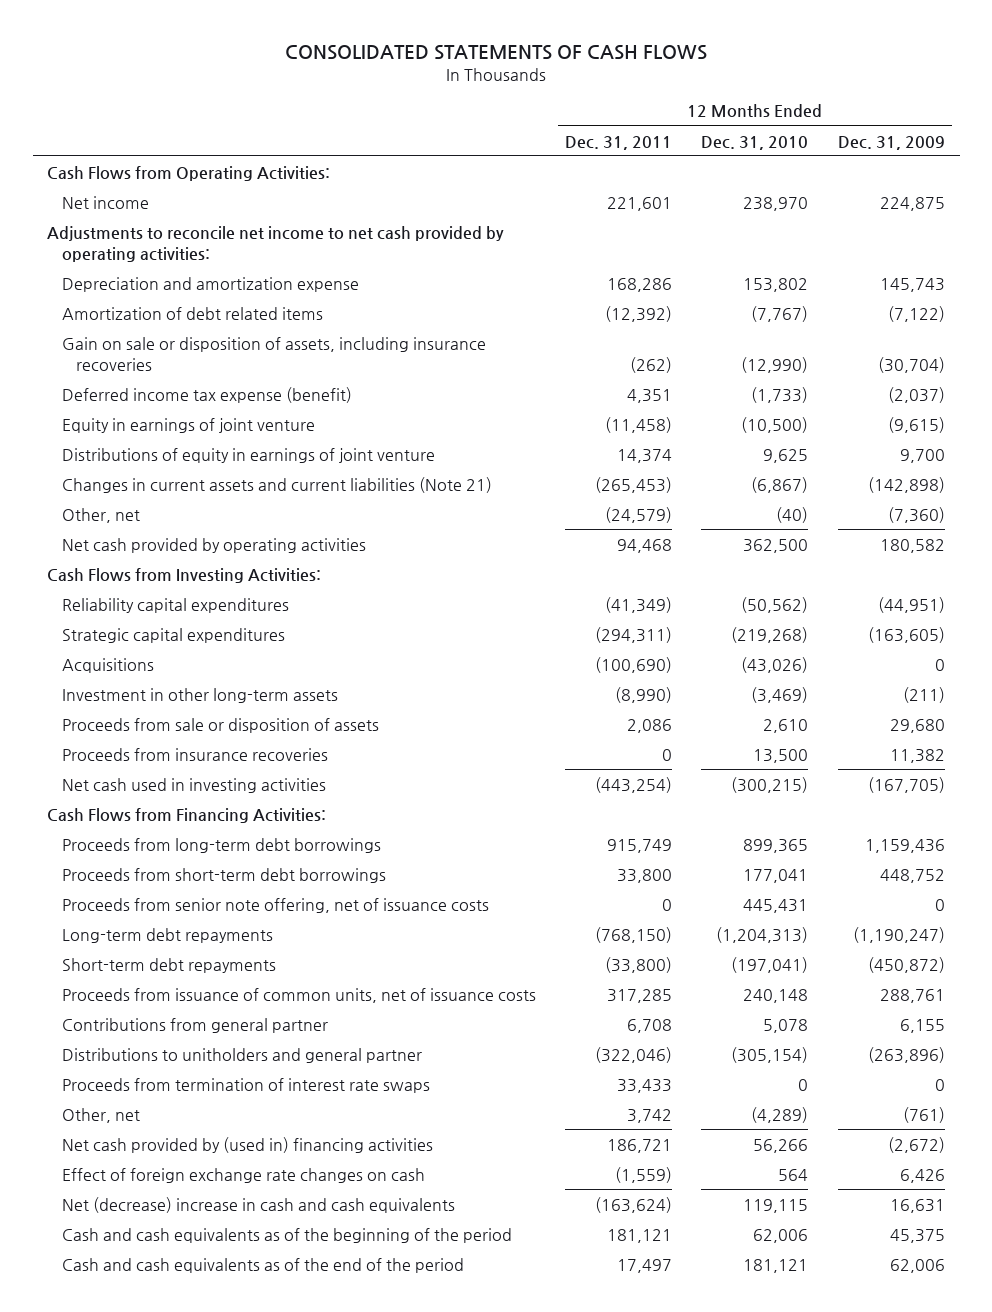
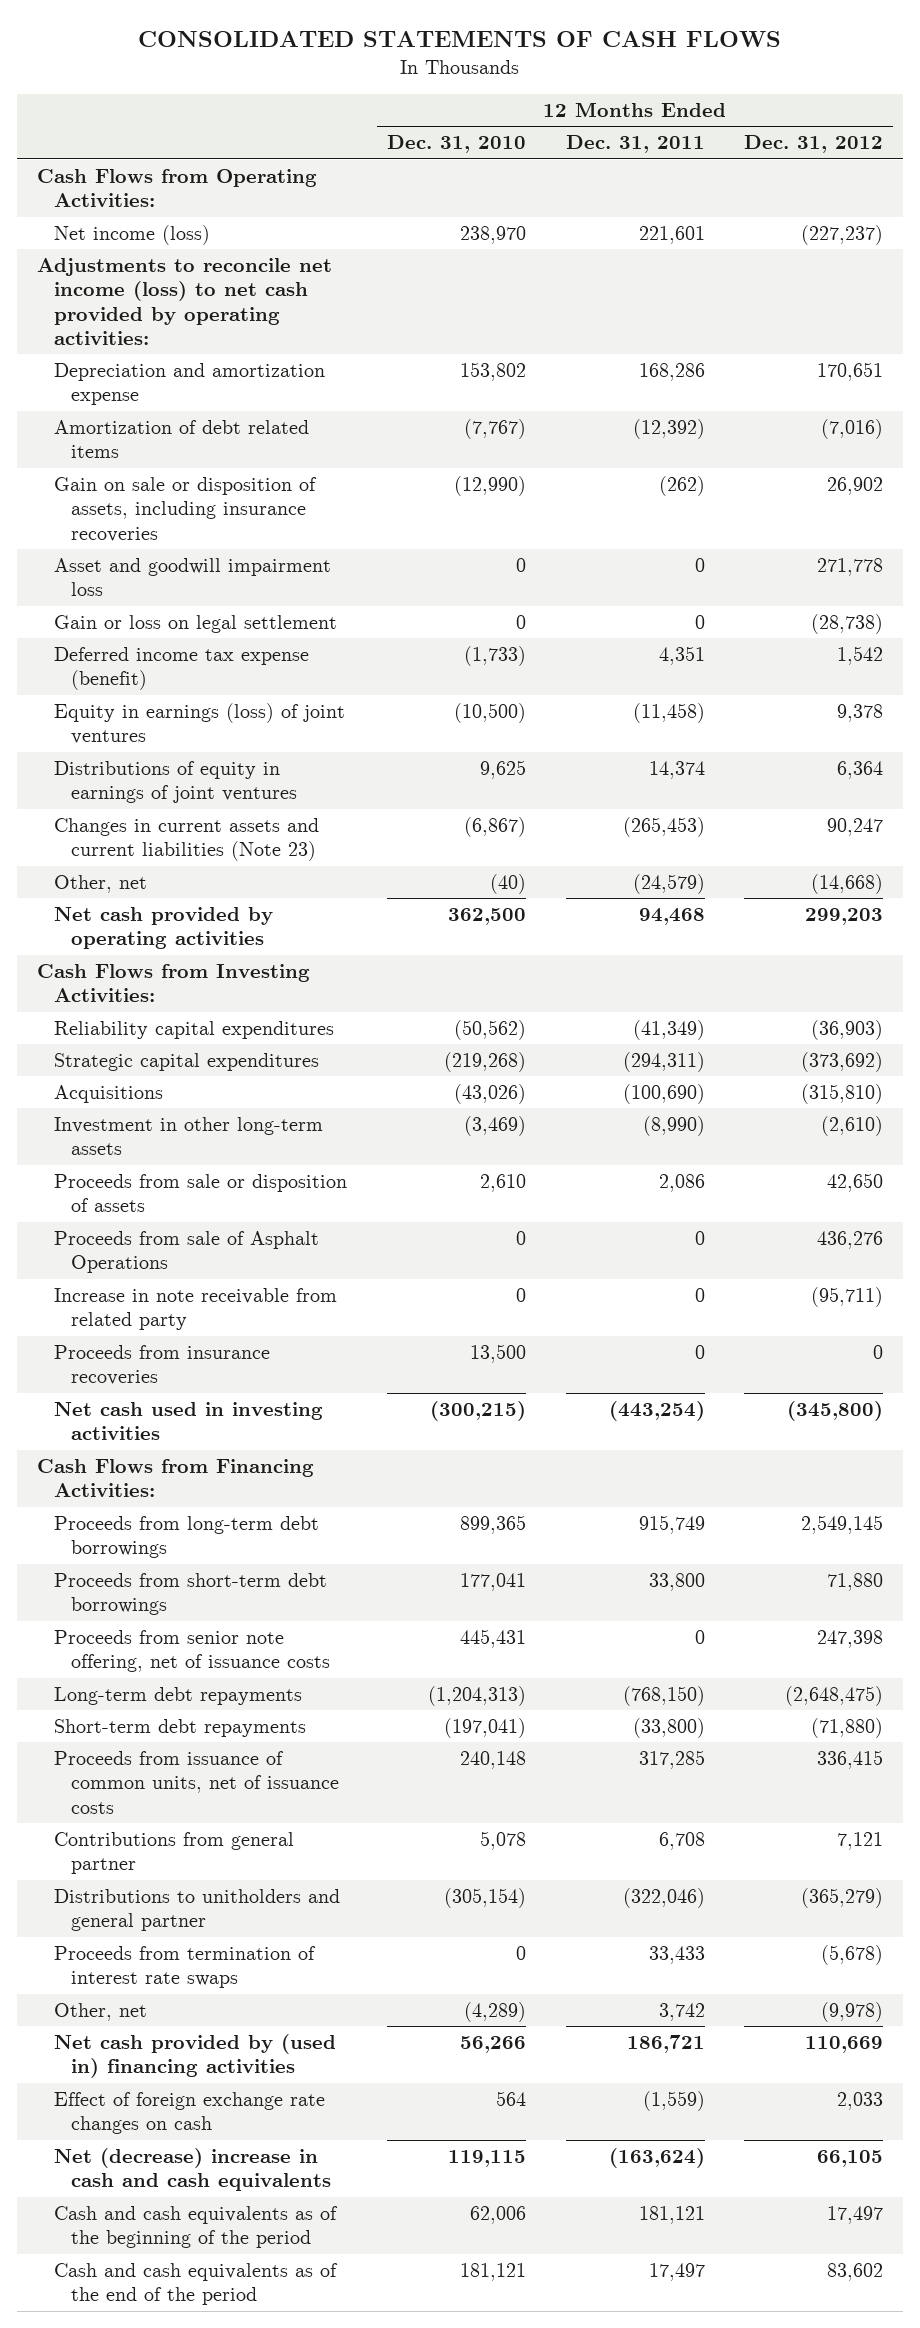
[837,135,945,150] Dec. 31, 2009 -> none
none -> [744,135,884,154] Dec. 31, 2012
[61,195,149,209] Net income -> [53,224,210,245] Net income (loss)
[47,225,505,262] Adjustments to reconcile net income to net cash provided by operating activities: -> [36,257,332,345] Adjustments to reconcile net income (loss) to net cash provided by operating activities:
none -> [53,557,331,597] Asset and goodwill impairment loss
none -> [53,614,337,633] Gain or loss on legal settlement
[61,417,315,433] Equity in earnings of joint venture -> [53,702,345,745] Equity in earnings (loss) of joint ventures
[61,447,435,463] Distributions of equity in earnings of joint venture -> [53,760,298,804] Distributions of equity in earnings of joint ventures
[61,476,492,493] Changes in current assets and current liabilities (Note 21) -> [53,817,319,862] Changes in current assets and current liabilities (Note 23)
none -> [53,1230,319,1274] Proceeds from sale of Asphalt Operations
none -> [53,1287,337,1331] Increase in note receivable from related party

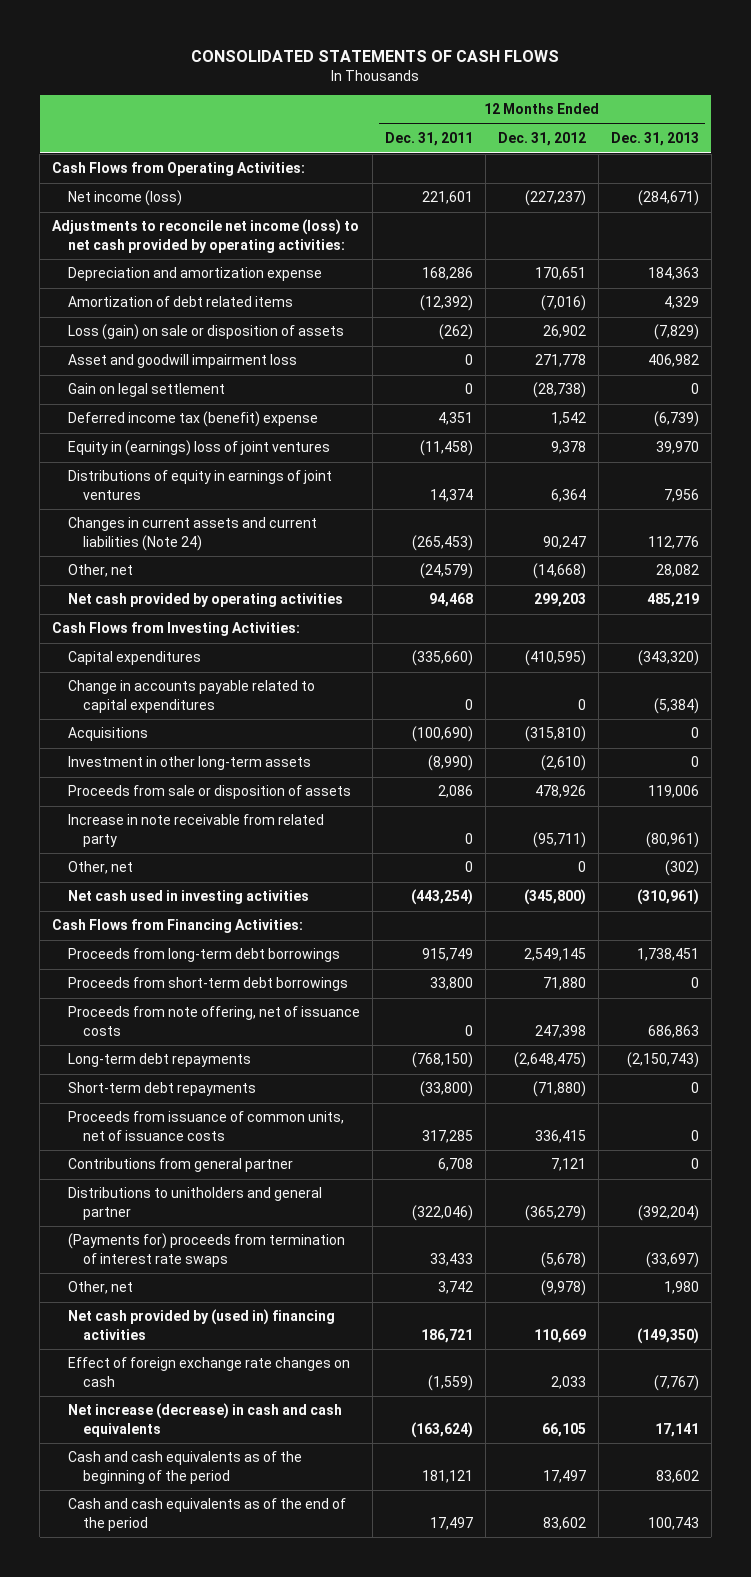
[386,135,526,154] Dec. 31, 2010 -> none
none -> [610,132,699,147] Dec. 31, 2013
[53,476,317,542] Gain on sale or disposition of assets, including insurance recoveries -> [67,324,344,341] Loss (gain) on sale or disposition of assets
[53,614,337,633] Gain or loss on legal settlement -> [67,383,225,398] Gain on legal settlement
[53,646,309,691] Deferred income tax expense (benefit) -> [67,411,318,428] Deferred income tax (benefit) expense
[53,702,345,745] Equity in earnings (loss) of joint ventures -> [67,440,330,457] Equity in (earnings) loss of joint ventures
[53,817,319,862] Changes in current assets and current liabilities (Note 23) -> [67,517,317,551] Changes in current assets and current liabilities (Note 24)
[53,1052,319,1071] Strategic capital expenditures -> none
[53,1020,334,1039] Reliability capital expenditures -> [67,651,201,666] Capital expenditures
[632,1019,705,1040] (41,349) -> [411,650,473,667] (335,660)
[811,1019,884,1040] (36,903) -> [524,650,586,667] (410,595)
none -> [67,680,315,713] Change in accounts payable related to capital expenditures
[53,1230,319,1274] Proceeds from sale of Asphalt Operations -> none
[827,1172,884,1192] 42,650 -> [534,785,586,799] 478,926
[53,1344,270,1386] Proceeds from insurance recoveries -> none
none -> [67,861,133,875] Other, net
[53,1629,331,1673] Proceeds from senior note offering, net of issuance costs -> [67,1006,360,1036] Proceeds from note offering, net of issuance costs
[53,1945,316,1989] Proceeds from termination of interest rate swaps -> [67,1233,345,1267] (Payments for) proceeds from termination of interest rate swaps
[53,2147,332,2192] Net (decrease) increase in cash and cash equivalents -> [67,1403,342,1437] Net increase (decrease) in cash and cash equivalents

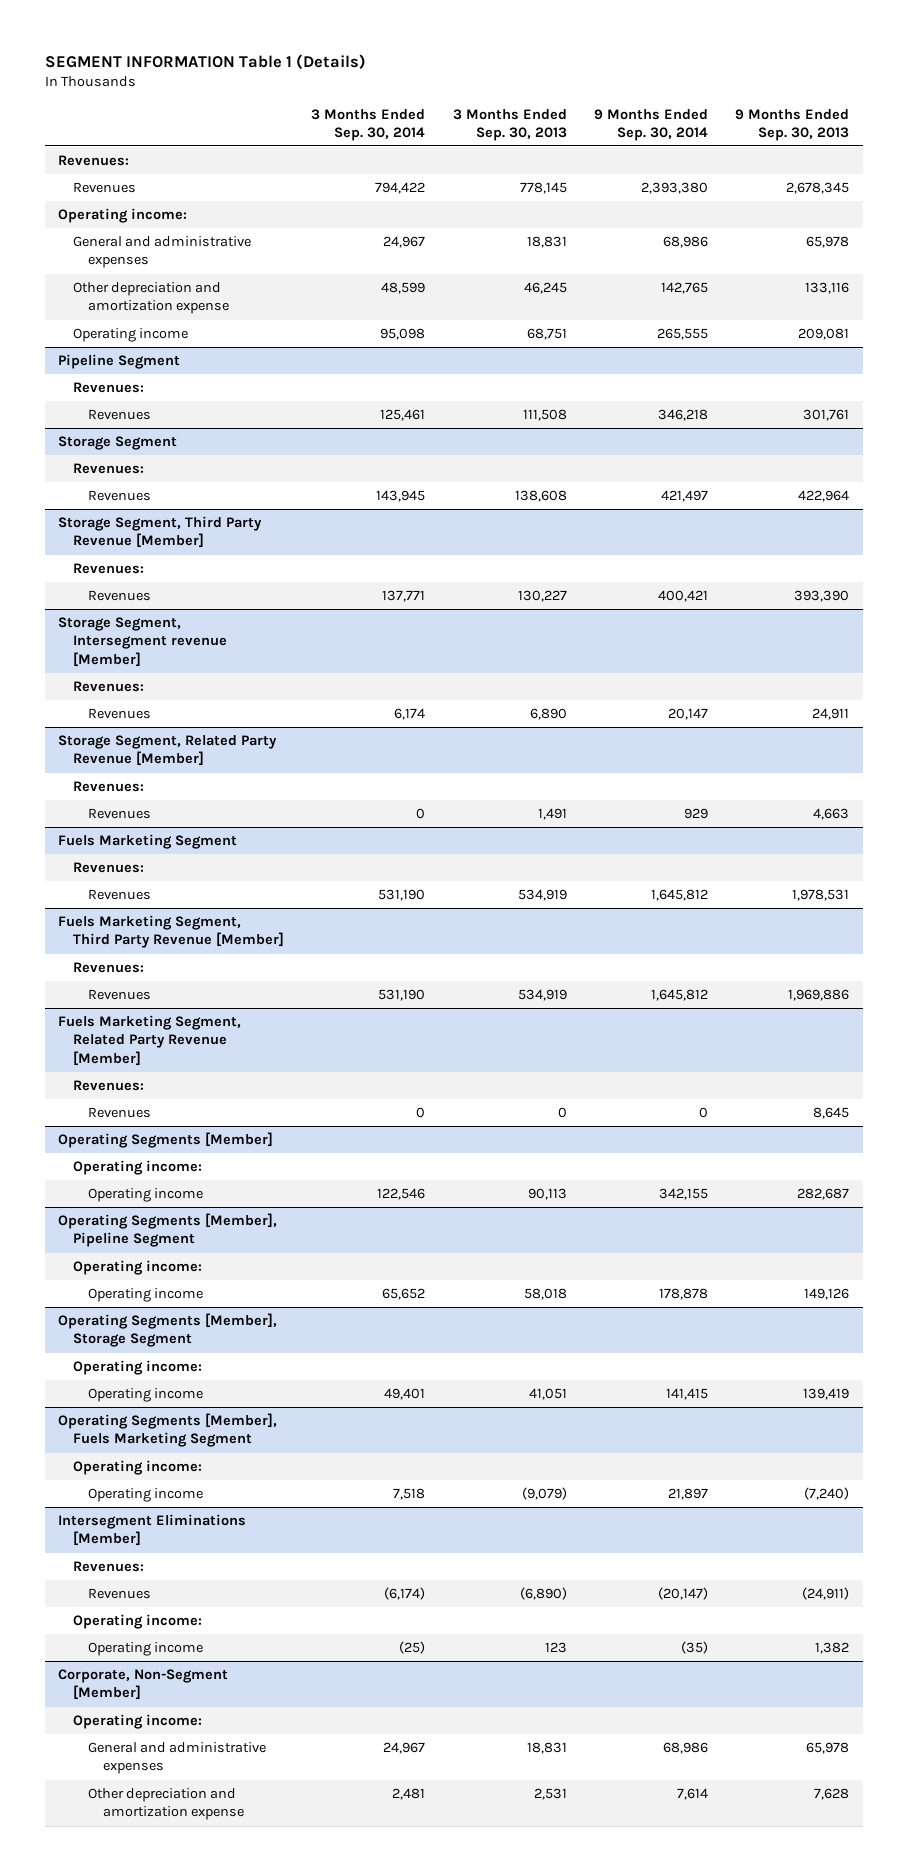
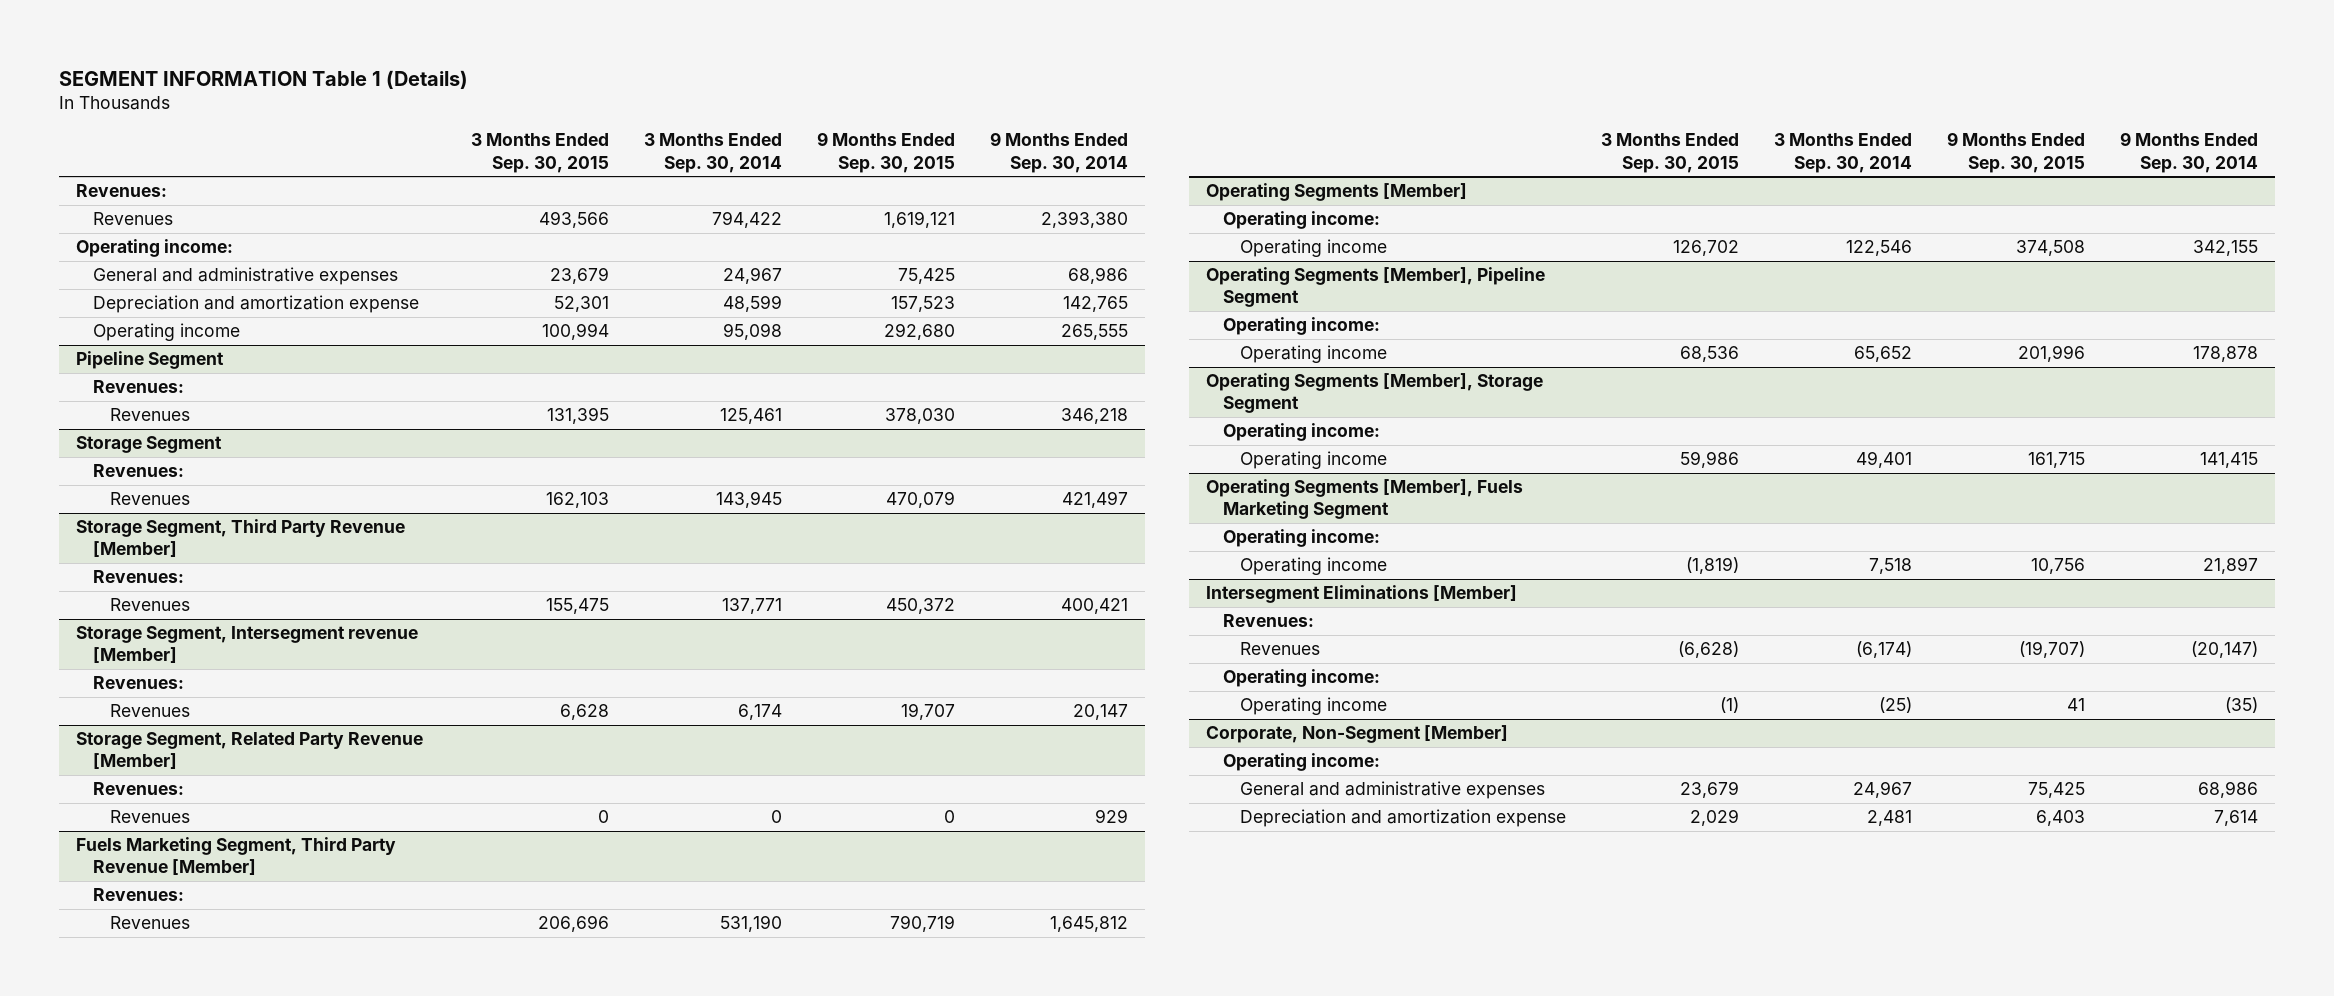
[452,108,567,141] 3 Months Ended Sep. 30, 2013 -> none
[735,108,850,141] 9 Months Ended Sep. 30, 2013 -> none
none -> [470,133,609,173] 3 Months Ended Sep. 30, 2015
none -> [816,132,955,173] 9 Months Ended Sep. 30, 2015
[73,282,230,315] Other depreciation and amortization expense -> [93,295,420,314] Depreciation and amortization expense
[58,834,238,850] Fuels Marketing Segment -> none
[73,862,145,874] Revenues: -> none
[88,889,152,901] Revenues -> none
[58,1015,242,1066] Fuels Marketing Segment, Related Party Revenue [Member] -> none
[73,1080,145,1092] Revenues: -> none
[88,1107,152,1119] Revenues -> none
[88,1788,244,1821] Other depreciation and amortization expense -> [1239,809,1566,828] Depreciation and amortization expense

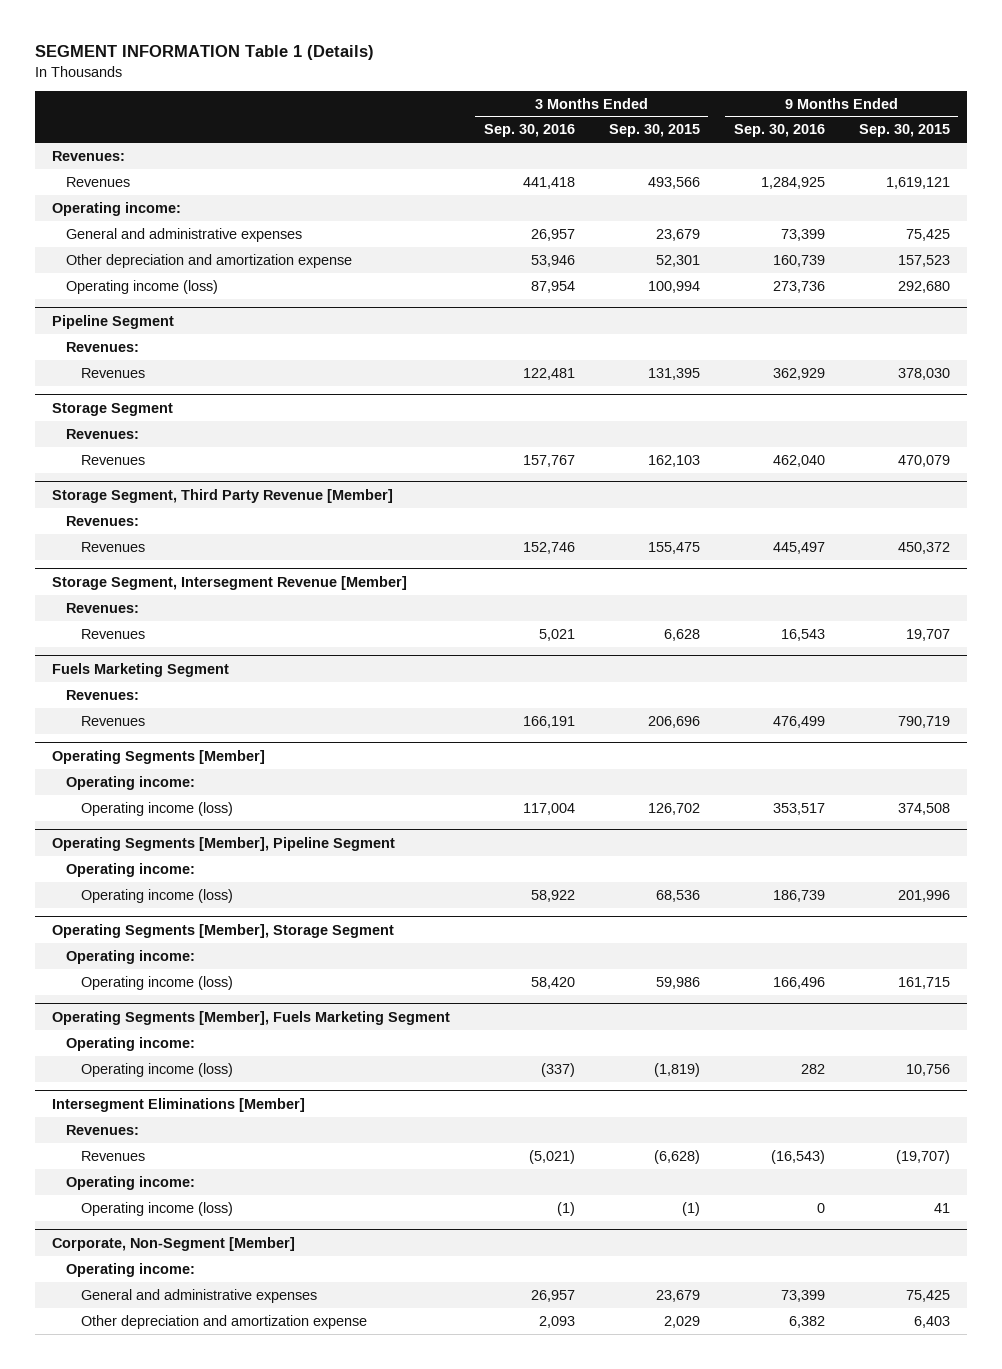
[643,133,782,173] 3 Months Ended Sep. 30, 2014 -> none
[989,132,1128,173] 9 Months Ended Sep. 30, 2014 -> none
none -> [483,124,575,138] Sep. 30, 2016
none -> [733,124,825,138] Sep. 30, 2016
[93,295,420,314] Depreciation and amortization expense -> [66,253,353,268] Other depreciation and amortization expense
[93,323,241,342] Operating income -> [66,279,219,294] Operating income (loss)
[76,626,419,664] Storage Segment, Intersegment revenue [Member] -> [51,575,407,590] Storage Segment, Intersegment Revenue [Member]
[76,732,424,770] Storage Segment, Related Party Revenue [Member] -> none
[93,782,185,796] Revenues: -> none
[109,810,190,824] Revenues -> none
[76,837,397,876] Fuels Marketing Segment, Third Party Revenue [Member] -> none
none -> [51,662,229,677] Fuels Marketing Segment
[1239,239,1387,258] Operating income -> [80,801,233,816] Operating income (loss)
[1239,345,1387,364] Operating income -> [80,888,233,903] Operating income (loss)
[1239,451,1387,470] Operating income -> [80,975,233,990] Operating income (loss)
[1239,557,1387,576] Operating income -> [80,1062,233,1077] Operating income (loss)
[1239,697,1387,716] Operating income -> [80,1201,233,1216] Operating income (loss)
[1239,809,1566,828] Depreciation and amortization expense -> [80,1314,367,1329] Other depreciation and amortization expense

